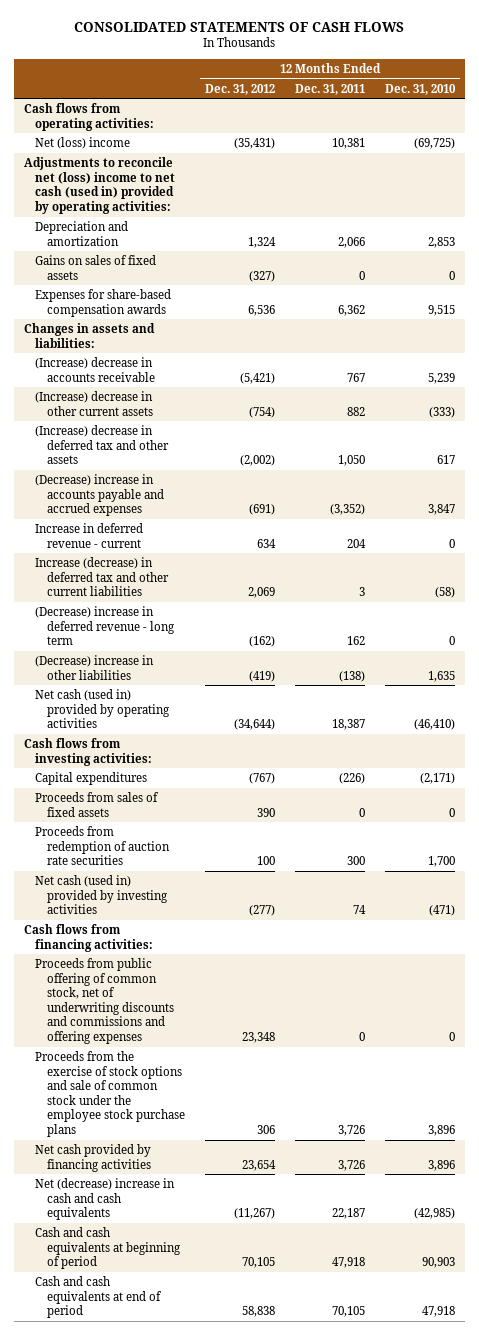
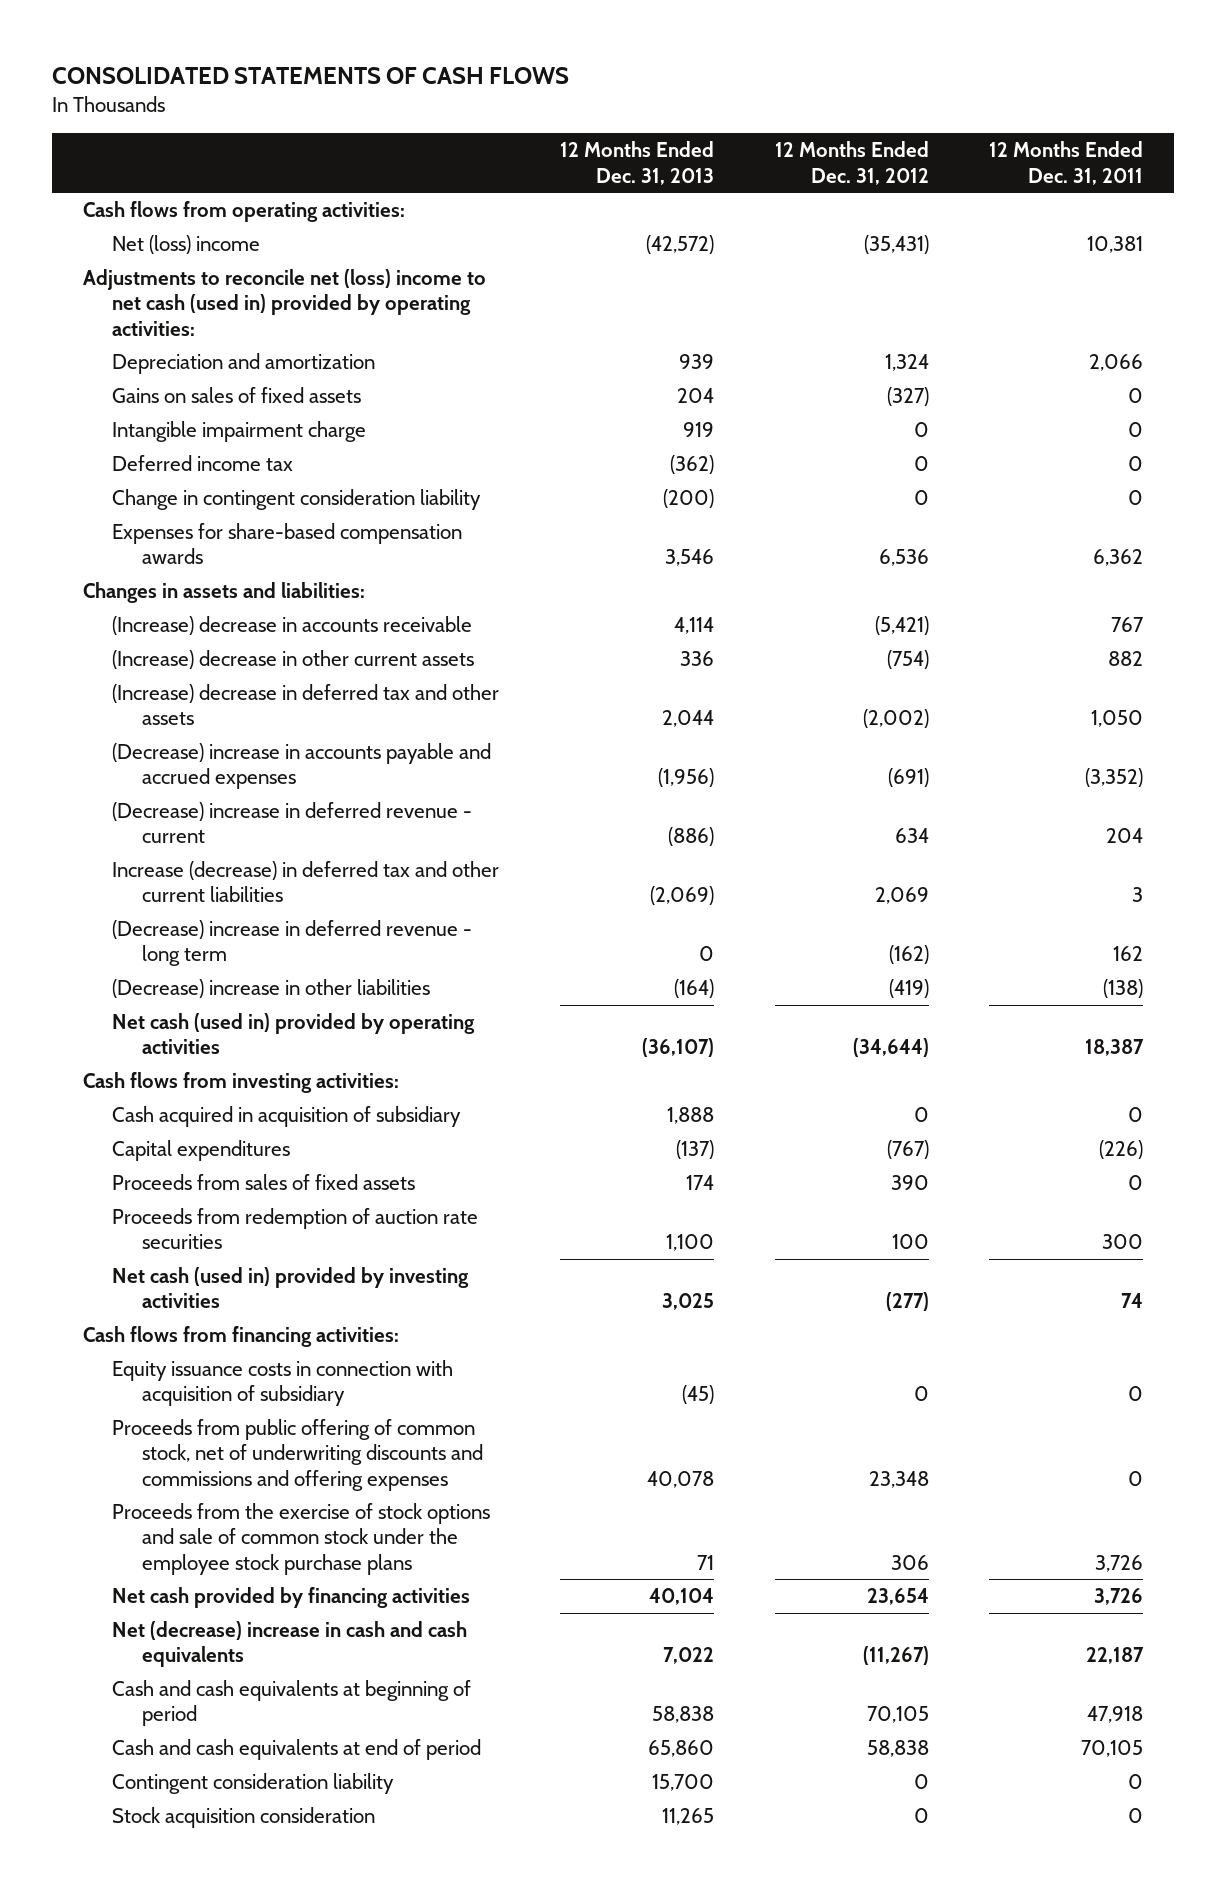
[385,83,457,95] Dec. 31, 2010 -> none
none -> [560,141,715,185] 12 Months Ended Dec. 31, 2013
none -> [112,421,367,443] Intangible impairment charge
none -> [112,455,294,472] Deferred income tax
none -> [112,489,482,511] Change in contingent consideration liability
[35,523,144,548] Increase in deferred revenue - current -> [112,802,473,844] (Decrease) increase in deferred revenue - current
none -> [112,1106,462,1128] Cash acquired in acquisition of subsidiary
none -> [112,1360,454,1407] Equity issuance costs in connection with acquisition of subsidiary
none -> [112,1773,395,1795] Contingent consideration liability
none -> [112,1807,376,1829] Stock acquisition consideration

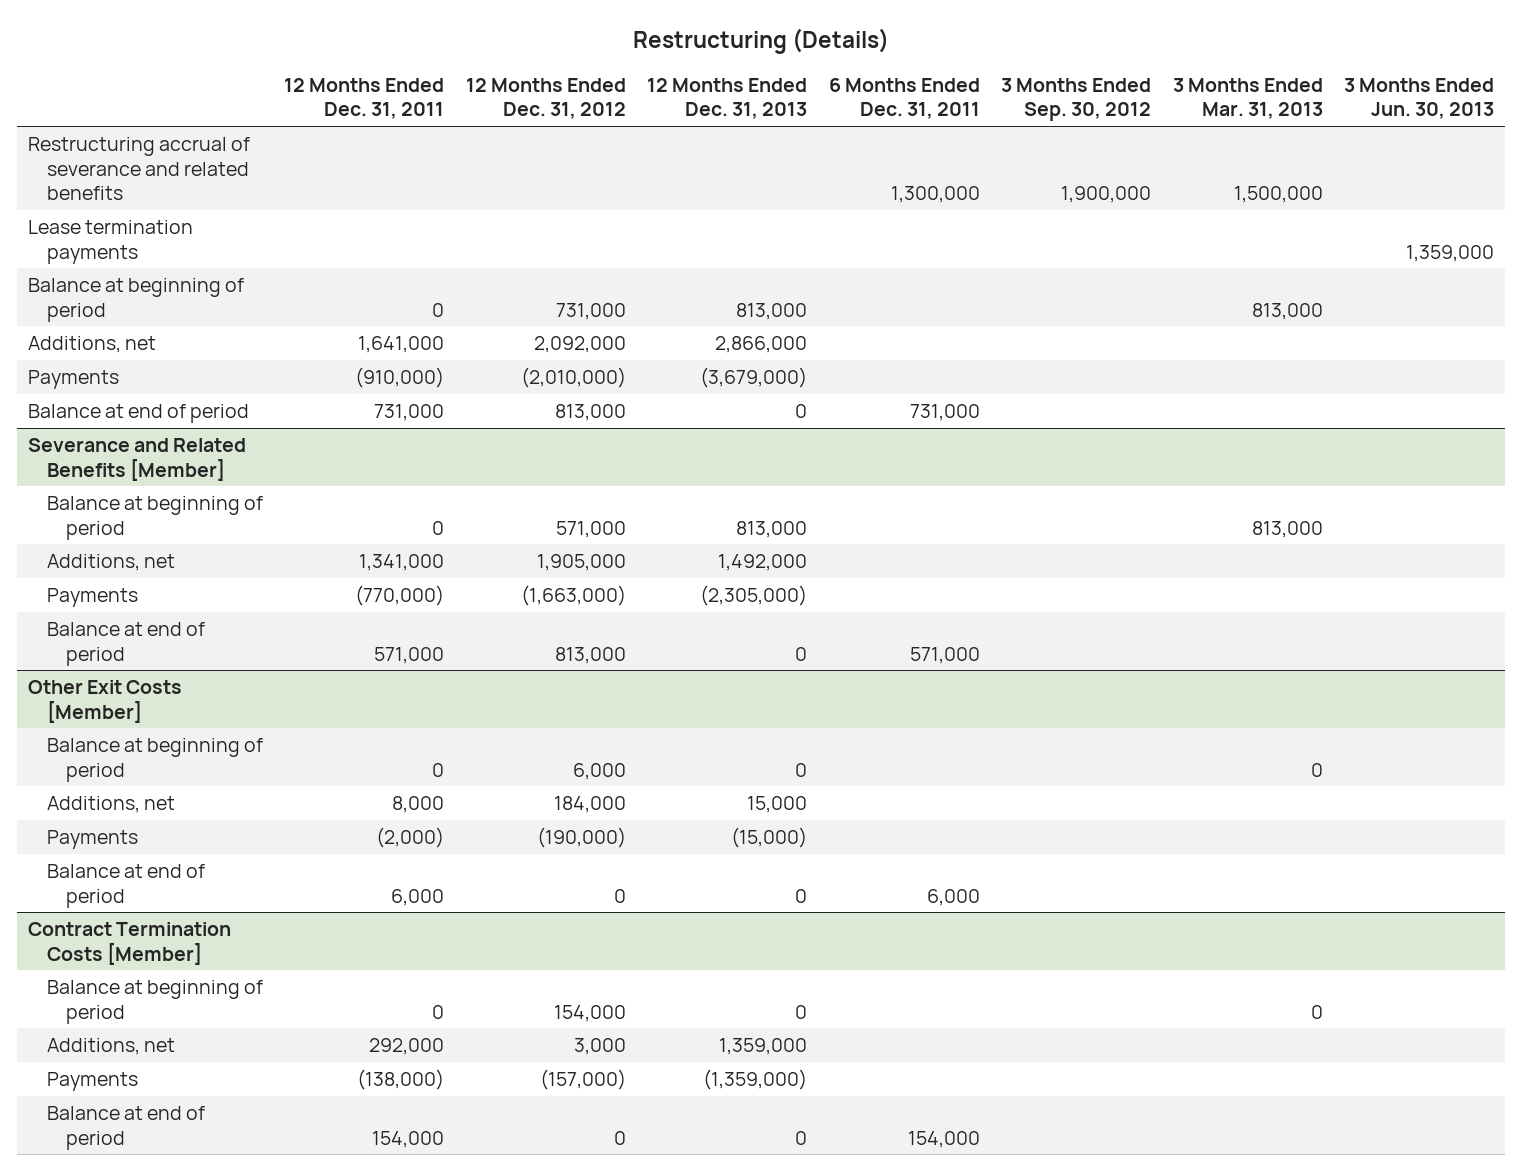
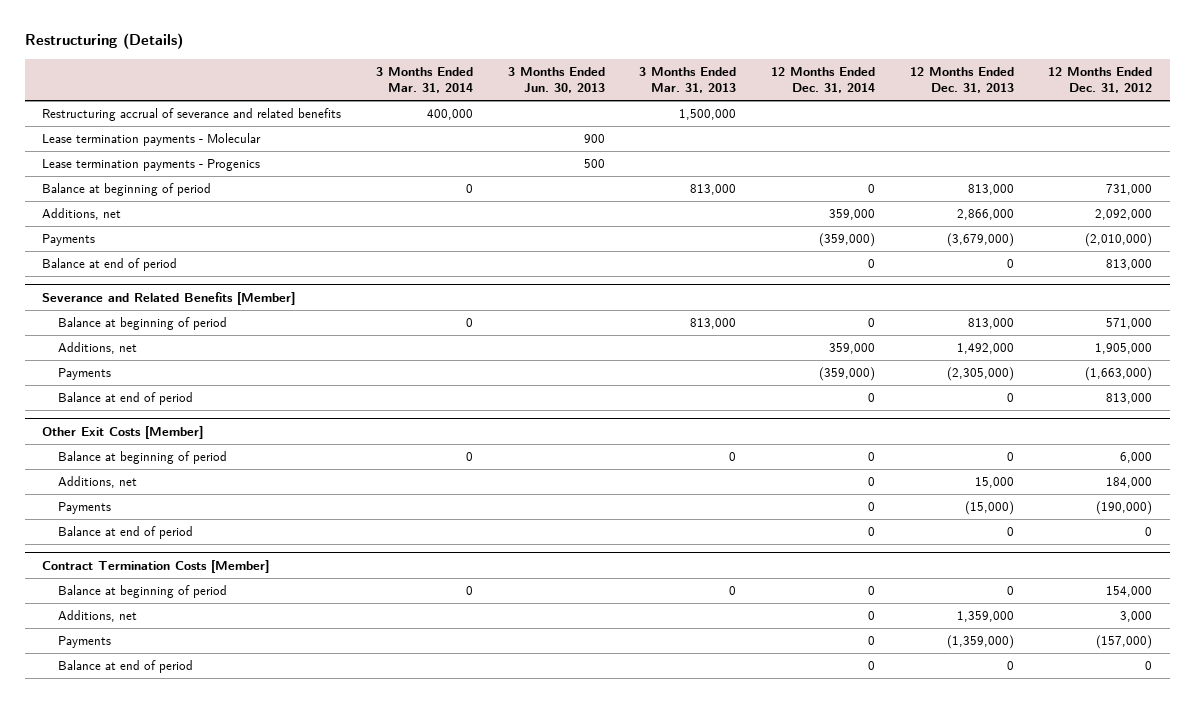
[284,78,445,120] 12 Months Ended Dec. 31, 2011 -> none
[828,78,980,120] 6 Months Ended Dec. 31, 2011 -> none
[1001,78,1152,122] 3 Months Ended Sep. 30, 2012 -> none
none -> [375,66,473,94] 3 Months Ended Mar. 31, 2014
none -> [770,66,875,94] 12 Months Ended Dec. 31, 2014
[28,220,194,264] Lease termination payments -> [42,133,262,147] Lease termination payments - Molecular
[1405,244,1494,262] 1,359,000 -> [583,134,605,144] 900
none -> [42,159,261,172] Lease termination payments - Progenics

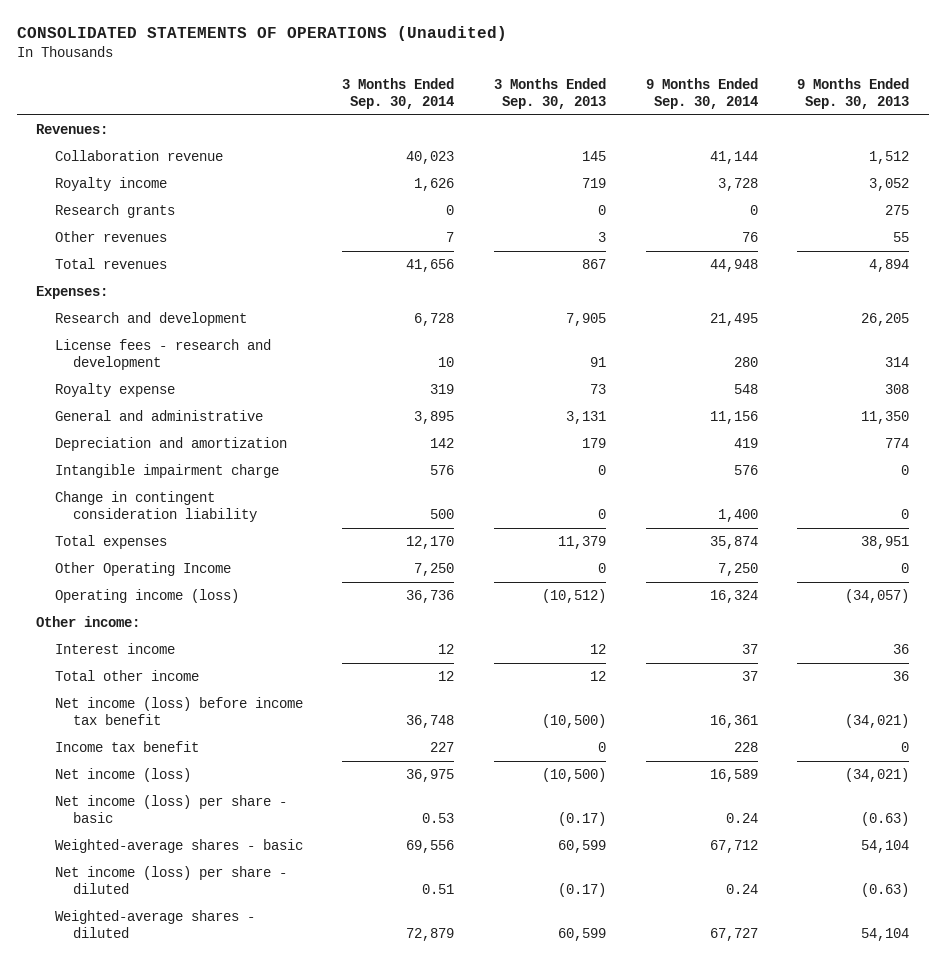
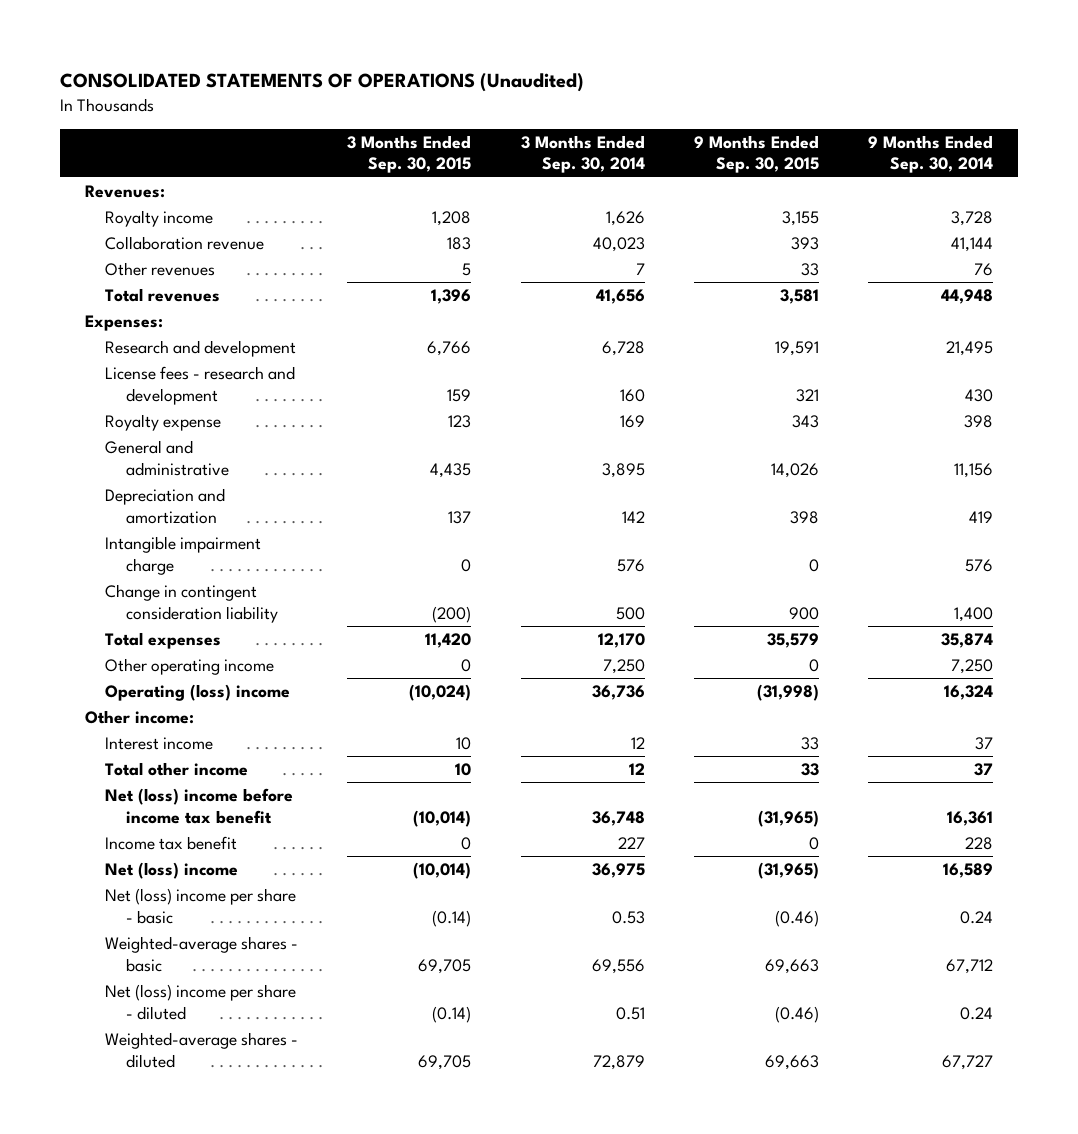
[494,77,607,110] 3 Months Ended Sep. 30, 2013 -> none
[797,77,910,110] 9 Months Ended Sep. 30, 2013 -> none
none -> [347,134,472,174] 3 Months Ended Sep. 30, 2015
none -> [693,134,819,174] 9 Months Ended Sep. 30, 2015
[54,203,175,218] Research grants -> none
[54,149,223,161] Collaboration revenue -> [105,236,265,251] Collaboration revenue
[438,357,455,368] 10 -> [619,388,645,402] 160
[733,357,758,368] 280 -> [965,388,994,402] 430
[430,383,455,394] 319 -> [619,415,645,429] 169
[733,383,758,394] 548 -> [964,415,994,429] 398
[54,561,231,576] Other Operating Income -> [105,658,275,676] Other operating income
[54,588,239,603] Operating income (loss) -> [105,684,291,702] Operating (loss) income
[54,696,303,726] Net income (loss) before income tax benefit -> [105,788,294,824] Net (loss) income before income tax benefit
[54,767,191,782] Net income (loss) -> [105,862,239,880] Net (loss) income
[54,794,287,824] Net income (loss) per share - basic -> [105,888,297,924] Net (loss) income per share - basic
[54,865,287,895] Net income (loss) per share - diluted -> [105,984,297,1020] Net (loss) income per share - diluted

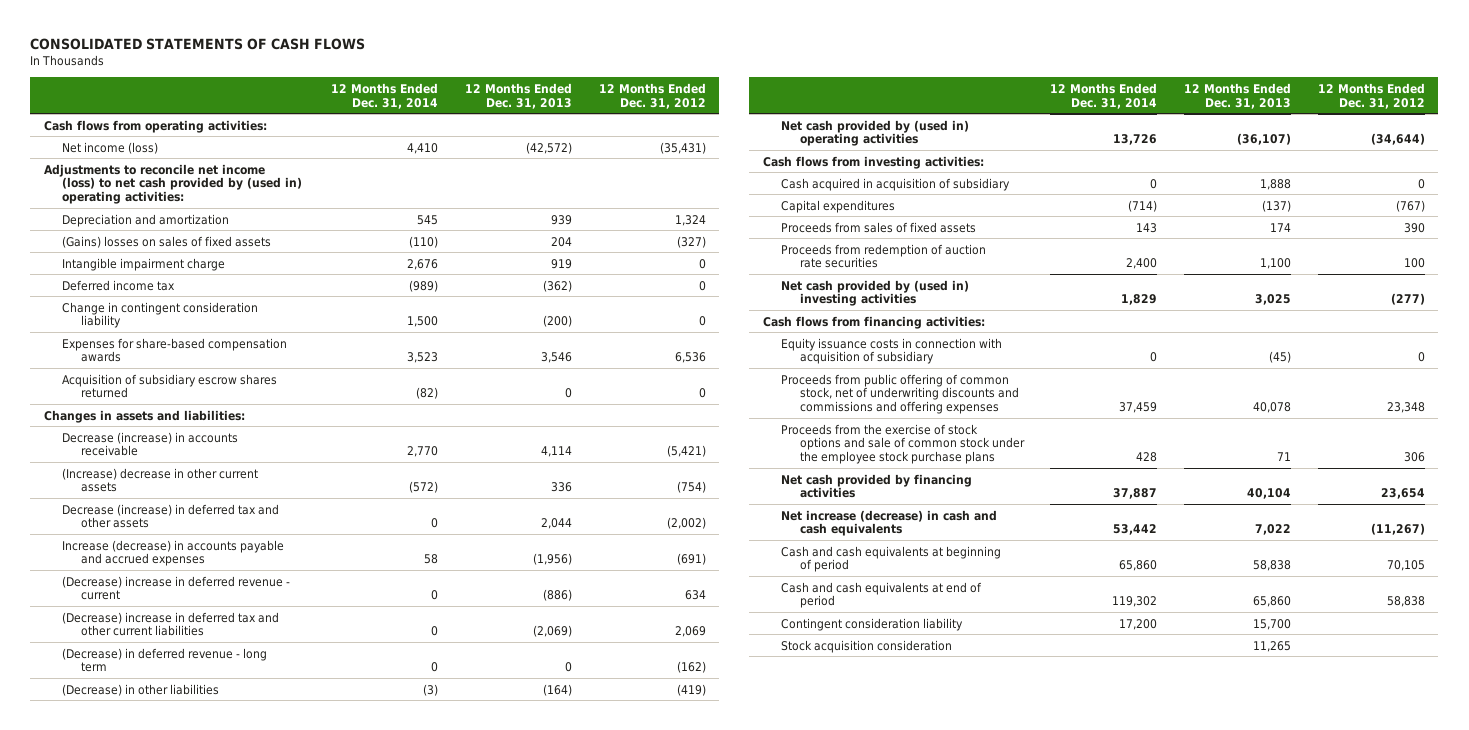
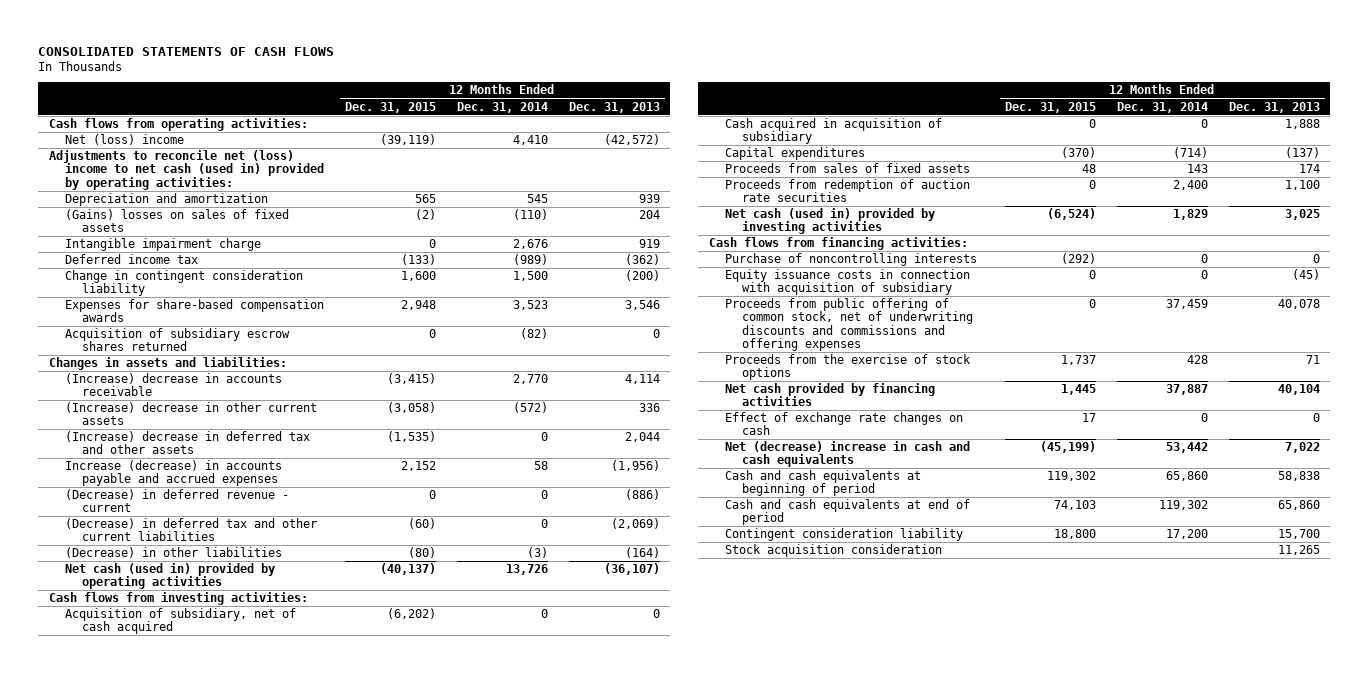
[599,82,707,109] 12 Months Ended Dec. 31, 2012 -> none
none -> [345,101,437,113] Dec. 31, 2015
[62,141,159,154] Net income (loss) -> [65,134,185,146] Net (loss) income
[43,163,303,205] Adjustments to reconcile net income (loss) to net cash provided by (used in) operating activities: -> [48,150,325,190] Adjustments to reconcile net (loss) income to net cash (used in) provided by operating activities:
[62,431,239,457] Decrease (increase) in accounts receivable -> [65,373,283,397] (Increase) decrease in accounts receivable
[62,503,280,529] Decrease (increase) in deferred tax and other assets -> [65,431,311,455] (Increase) decrease in deferred tax and other assets
[62,647,268,673] (Decrease) in deferred revenue - long term -> none
[62,575,291,601] (Decrease) increase in deferred revenue - current -> [65,489,290,513] (Decrease) in deferred revenue - current
[62,611,280,637] (Decrease) increase in deferred tax and other current liabilities -> [65,518,318,542] (Decrease) in deferred tax and other current liabilities
[781,119,970,147] Net cash provided by (used in) operating activities -> [65,563,276,590] Net cash (used in) provided by operating activities
none -> [65,608,297,635] Acquisition of subsidiary, net of cash acquired
[781,279,970,307] Net cash provided by (used in) investing activities -> [725,208,936,235] Net cash (used in) provided by investing activities
none -> [725,253,978,267] Purchase of noncontrolling interests
[781,423,1025,465] Proceeds from the exercise of stock options and sale of common stock under the employee stock purchase plans -> [725,354,972,381] Proceeds from the exercise of stock options
none -> [725,412,964,436] Effect of exchange rate changes on cash
[781,509,998,537] Net increase (decrease) in cash and cash equivalents -> [725,441,971,468] Net (decrease) increase in cash and cash equivalents

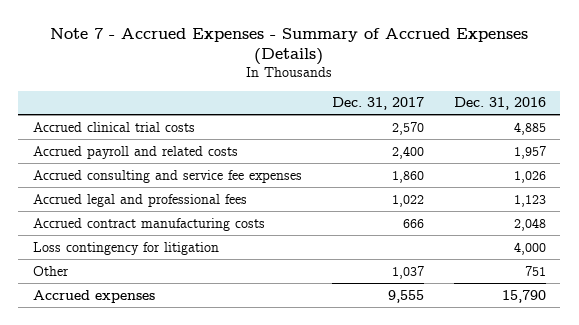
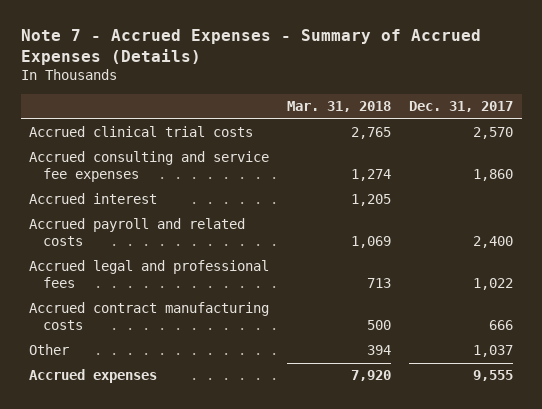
[453,97,546,111] Dec. 31, 2016 -> none
none -> [287,101,392,113] Mar. 31, 2018
none -> [29,193,158,205] Accrued interest
[33,145,239,159] Accrued payroll and related costs -> [29,218,246,246] Accrued payroll and related costs
[33,241,220,255] Loss contingency for litigation -> none

